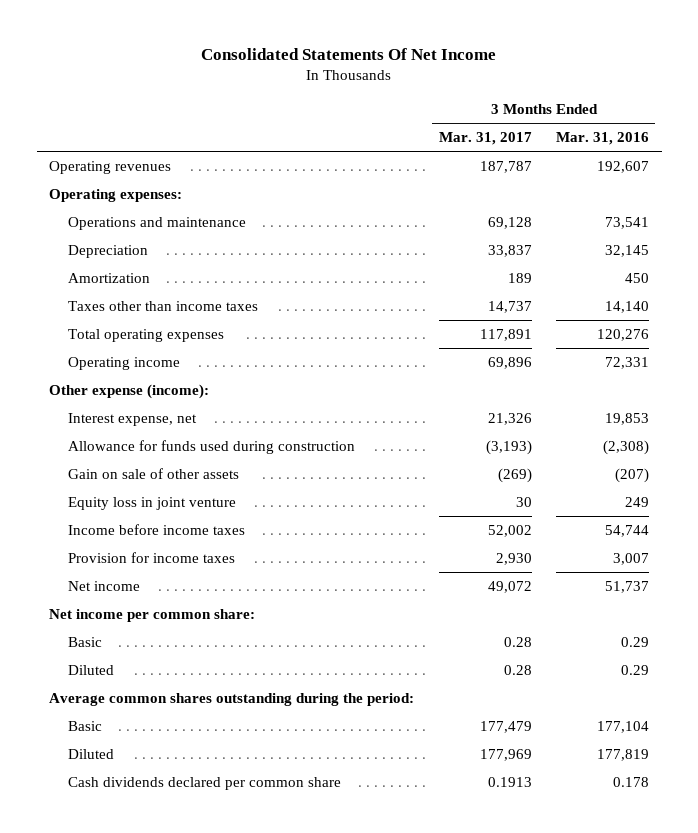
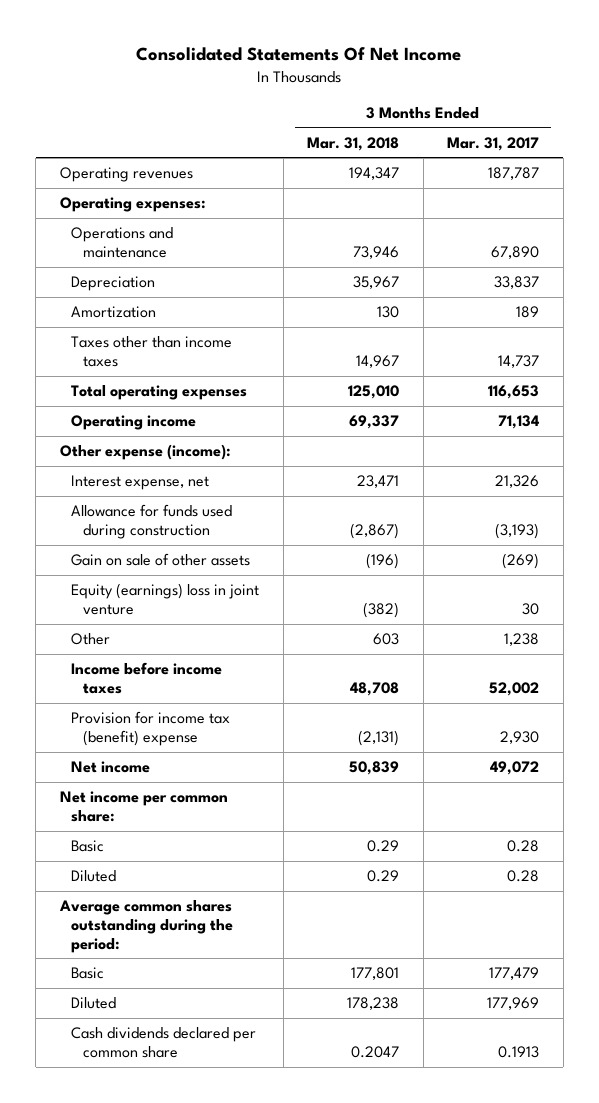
[556,132,650,146] Mar. 31, 2016 -> none
none -> [307,136,400,151] Mar. 31, 2018
[487,216,532,229] 69,128 -> [491,245,540,259] 67,890
[479,328,532,341] 117,891 -> [488,385,540,400] 116,653
[487,356,532,369] 69,896 -> [498,415,540,430] 71,134
[67,496,236,510] Equity loss in joint venture -> [71,583,260,615] Equity (earnings) loss in joint venture
none -> [71,633,111,646] Other
[67,551,235,563] Provision for income taxes -> [71,711,231,746] Provision for income tax (benefit) expense

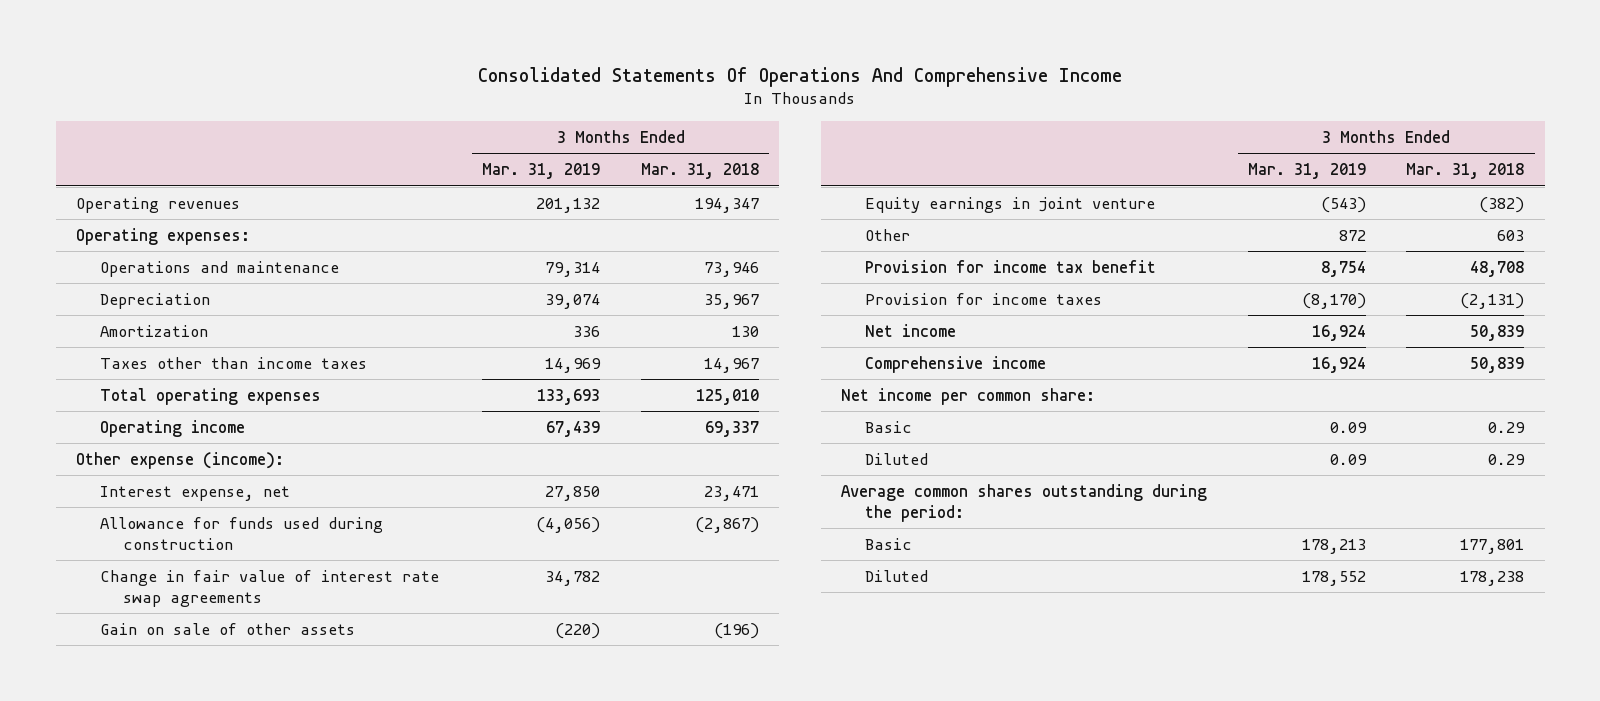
[136,47,462,62] Consolidated Statements Of Net Income -> [478,66,1123,87] Consolidated Statements Of Operations And Comprehensive Income
[447,136,540,151] Mar. 31, 2017 -> none
none -> [482,163,601,180] Mar. 31, 2019
none -> [99,569,439,607] Change in fair value of interest rate swap agreements
[71,583,260,615] Equity (earnings) loss in joint venture -> [864,196,1155,213] Equity earnings in joint venture
[71,662,223,694] Income before income taxes -> [864,259,1156,273] Provision for income tax benefit
[71,711,231,746] Provision for income tax (benefit) expense -> [864,292,1102,305] Provision for income taxes
none -> [864,355,1046,373] Comprehensive income
[71,1027,257,1058] Cash dividends declared per common share -> none

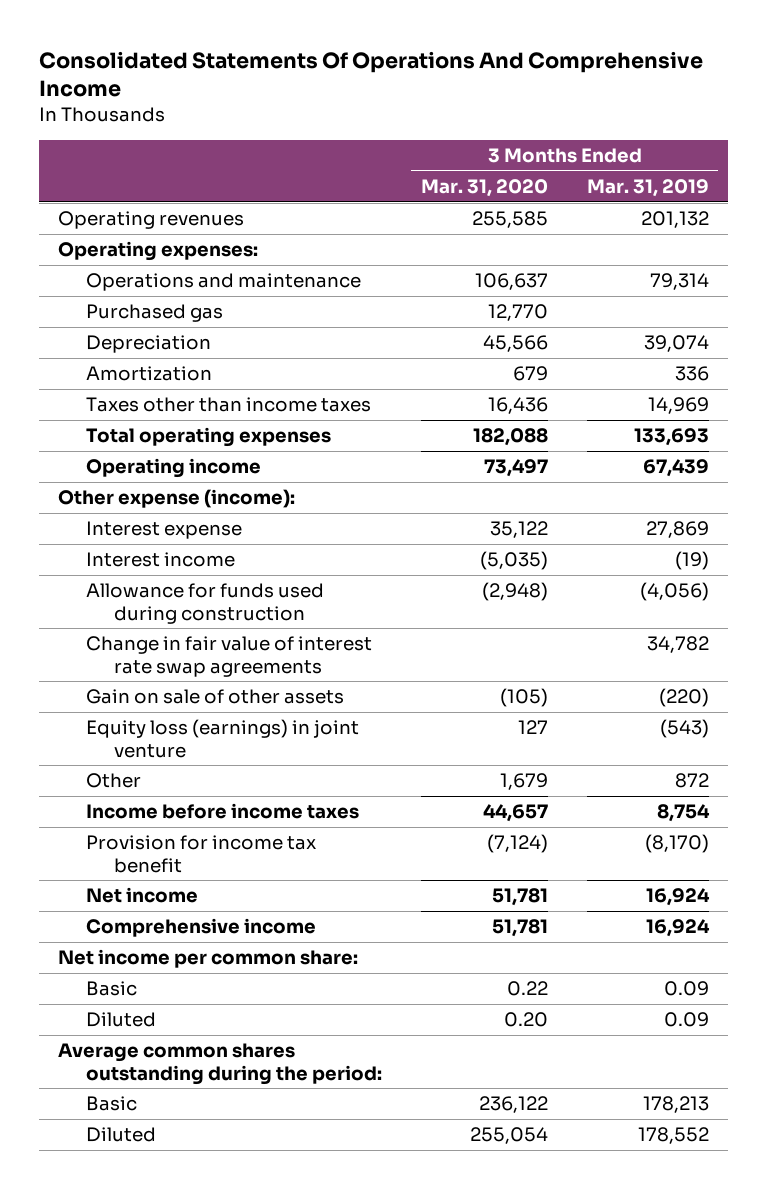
[641,163,760,180] Mar. 31, 2018 -> none
none -> [420,179,548,198] Mar. 31, 2020
none -> [86,304,224,323] Purchased gas
[99,485,290,501] Interest expense, net -> [86,521,243,540] Interest expense
[545,485,601,501] 27,850 -> [645,521,709,539] 27,869
none -> [86,552,236,568] Interest income
[864,196,1155,213] Equity earnings in joint venture -> [86,719,360,758] Equity loss (earnings) in joint venture
[864,292,1102,305] Provision for income taxes -> none
none -> [86,803,360,820] Income before income taxes
[1320,260,1366,277] 8,754 -> [644,834,709,854] (8,170)

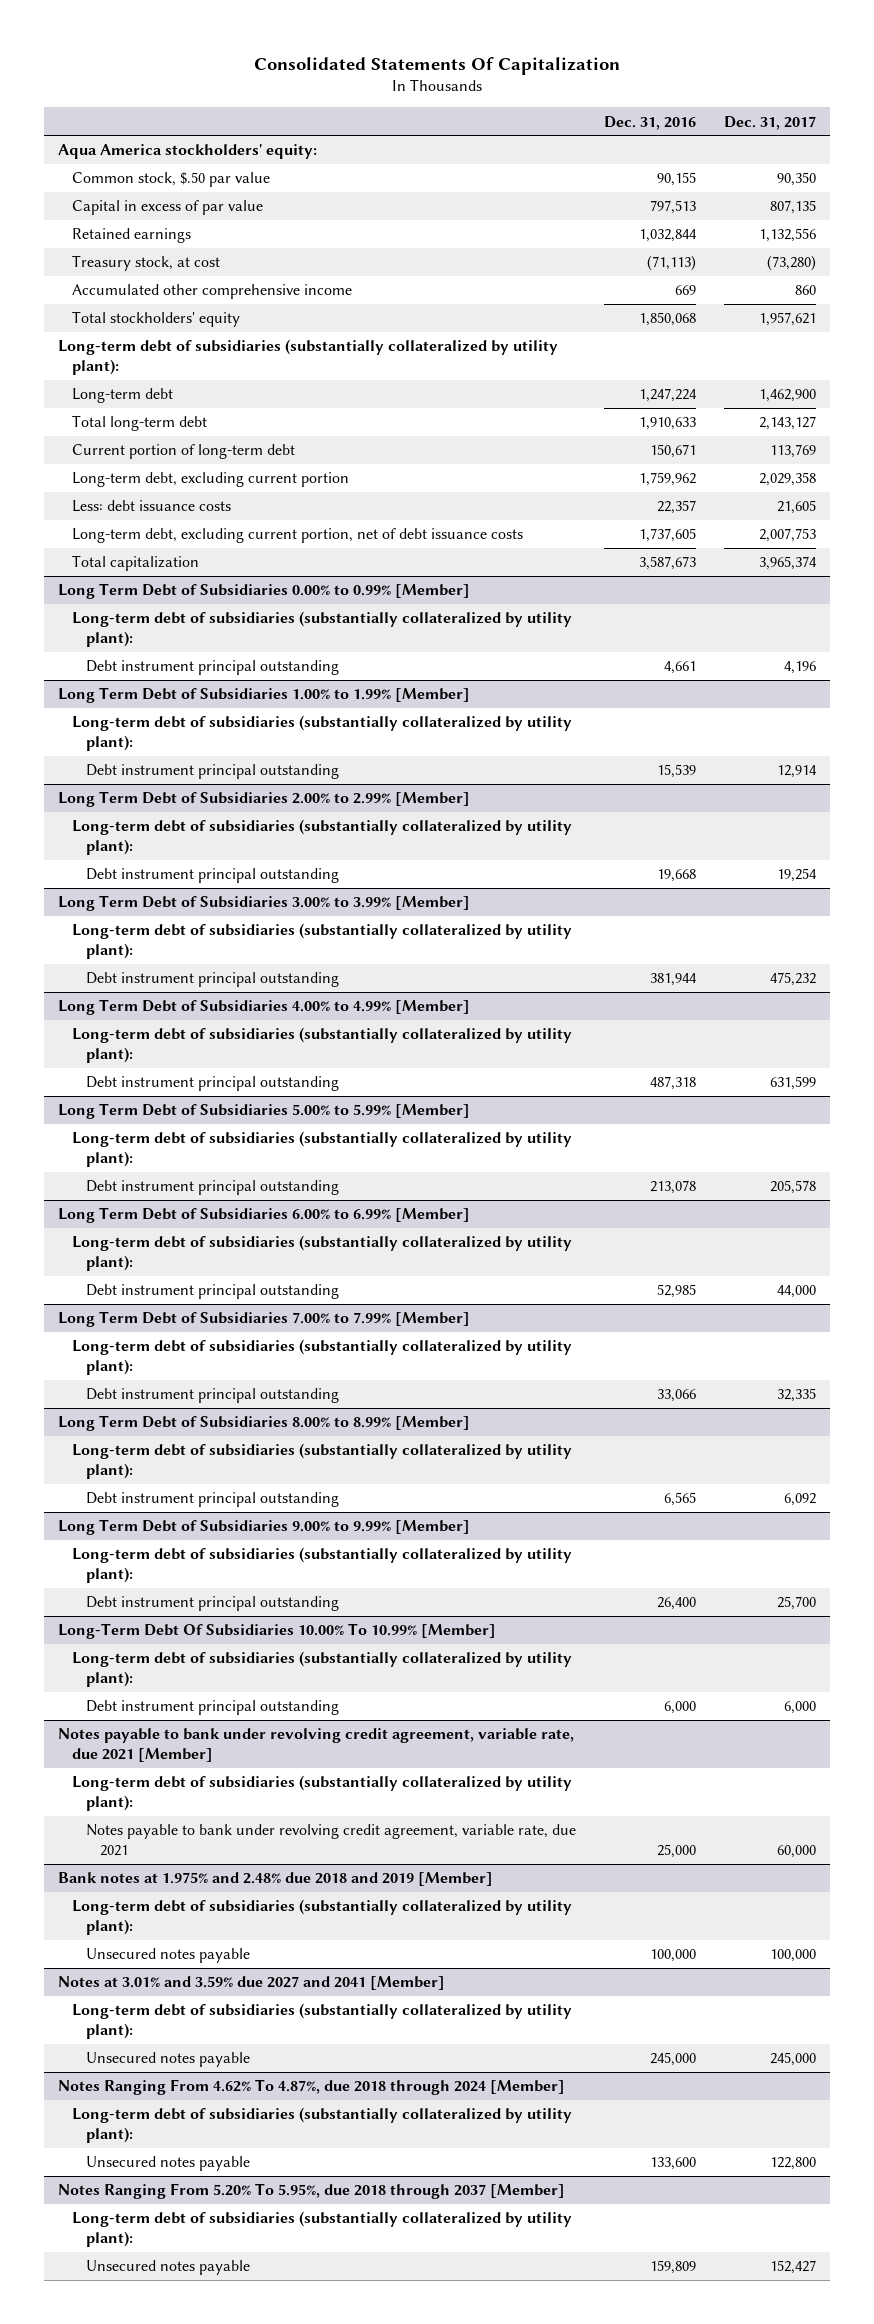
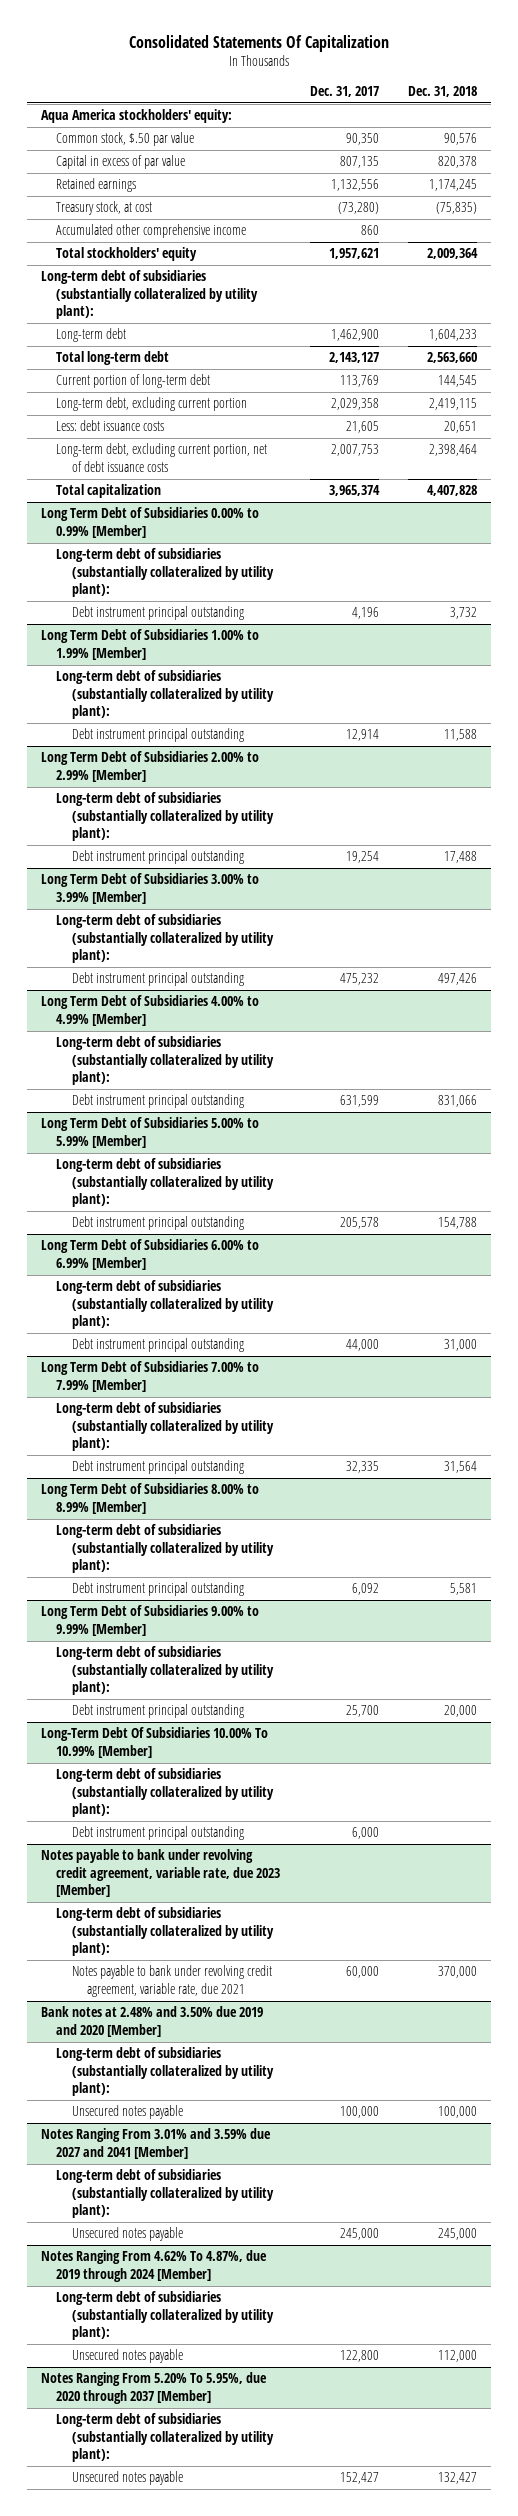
[604,115,697,130] Dec. 31, 2016 -> none
none -> [407,85,477,97] Dec. 31, 2018
[58,1728,575,1762] Notes payable to bank under revolving credit agreement, variable rate, due 2021 [Member] -> [41,1849,281,1898] Notes payable to bank under revolving credit agreement, variable rate, due 2023 [Member]
[58,1872,494,1887] Bank notes at 1.975% and 2.48% due 2018 and 2019 [Member] -> [41,2006,264,2037] Bank notes at 2.48% and 3.50% due 2019 and 2020 [Member]
[58,1976,446,1991] Notes at 3.01% and 3.59% due 2027 and 2041 [Member] -> [41,2128,272,2159] Notes Ranging From 3.01% and 3.59% due 2027 and 2041 [Member]
[58,2079,566,2096] Notes Ranging From 4.62% To 4.87%, due 2018 through 2024 [Member] -> [41,2250,268,2282] Notes Ranging From 4.62% To 4.87%, due 2019 through 2024 [Member]
[58,2183,566,2200] Notes Ranging From 5.20% To 5.95%, due 2018 through 2037 [Member] -> [41,2372,268,2404] Notes Ranging From 5.20% To 5.95%, due 2020 through 2037 [Member]

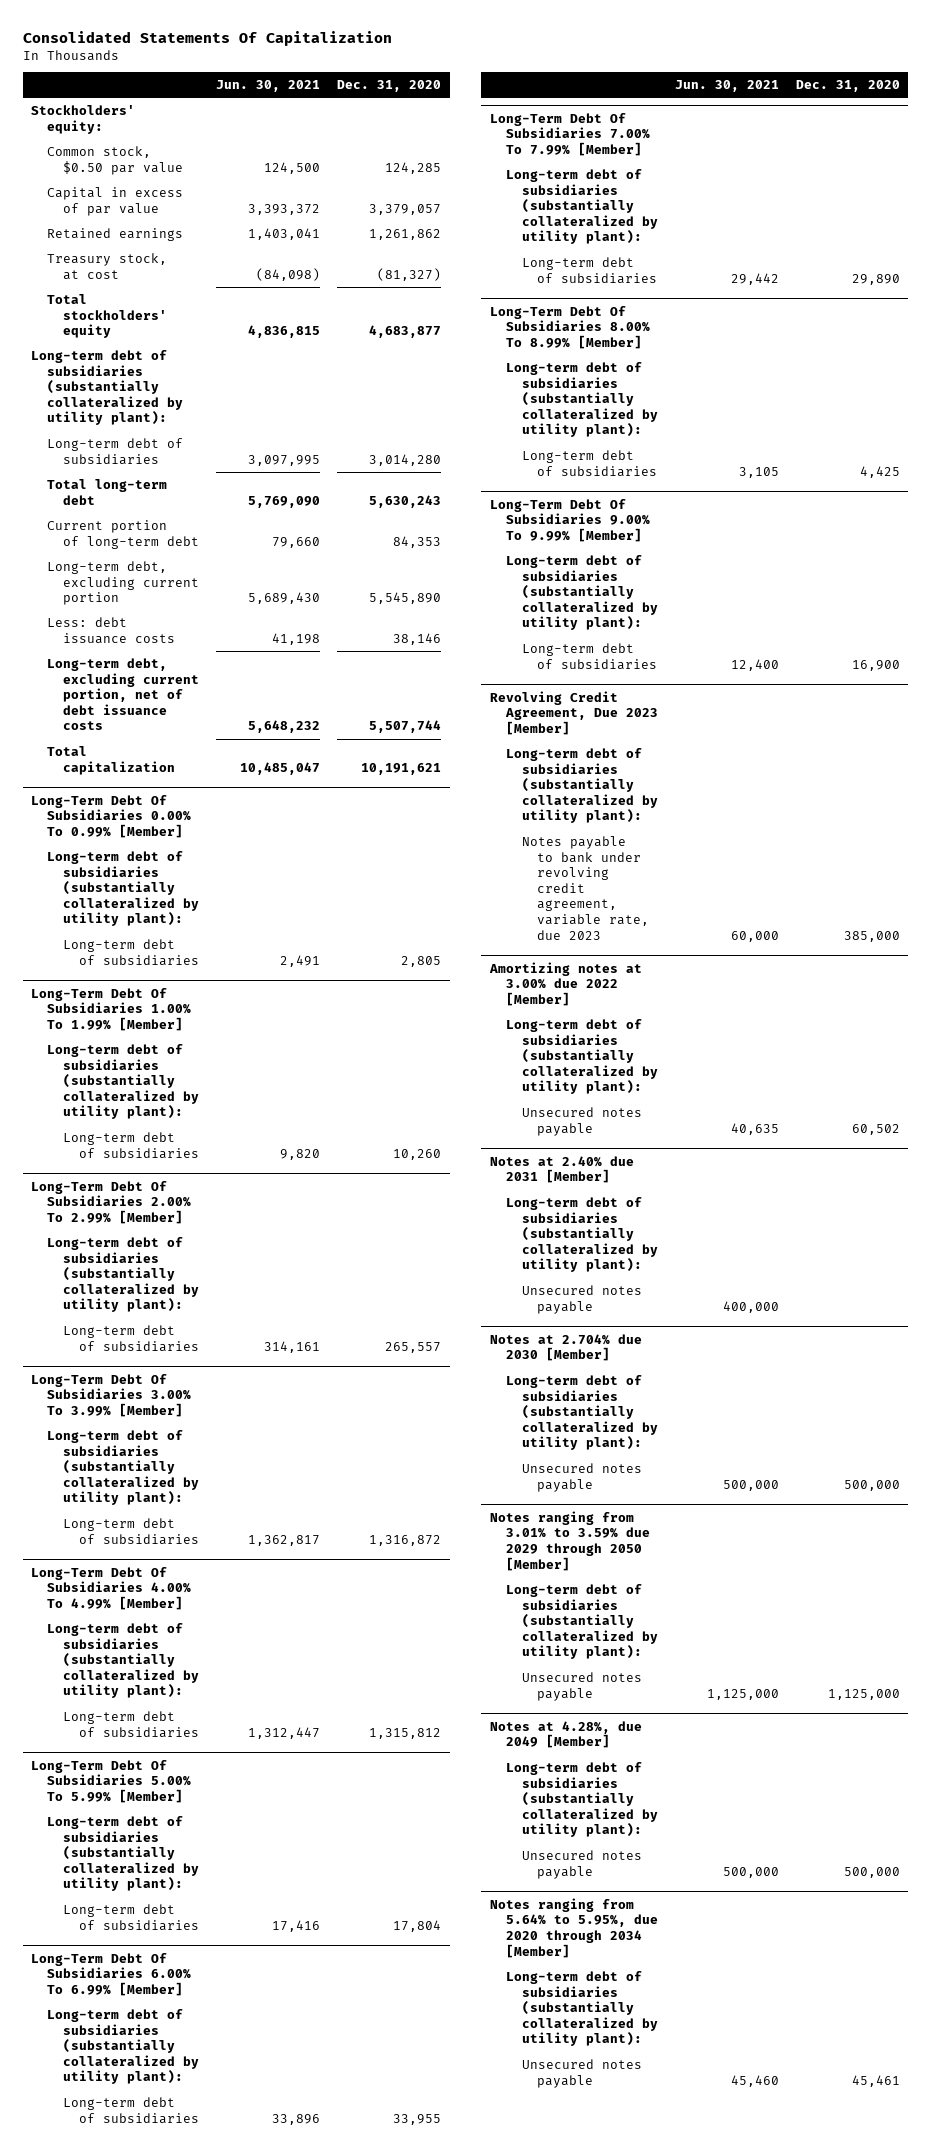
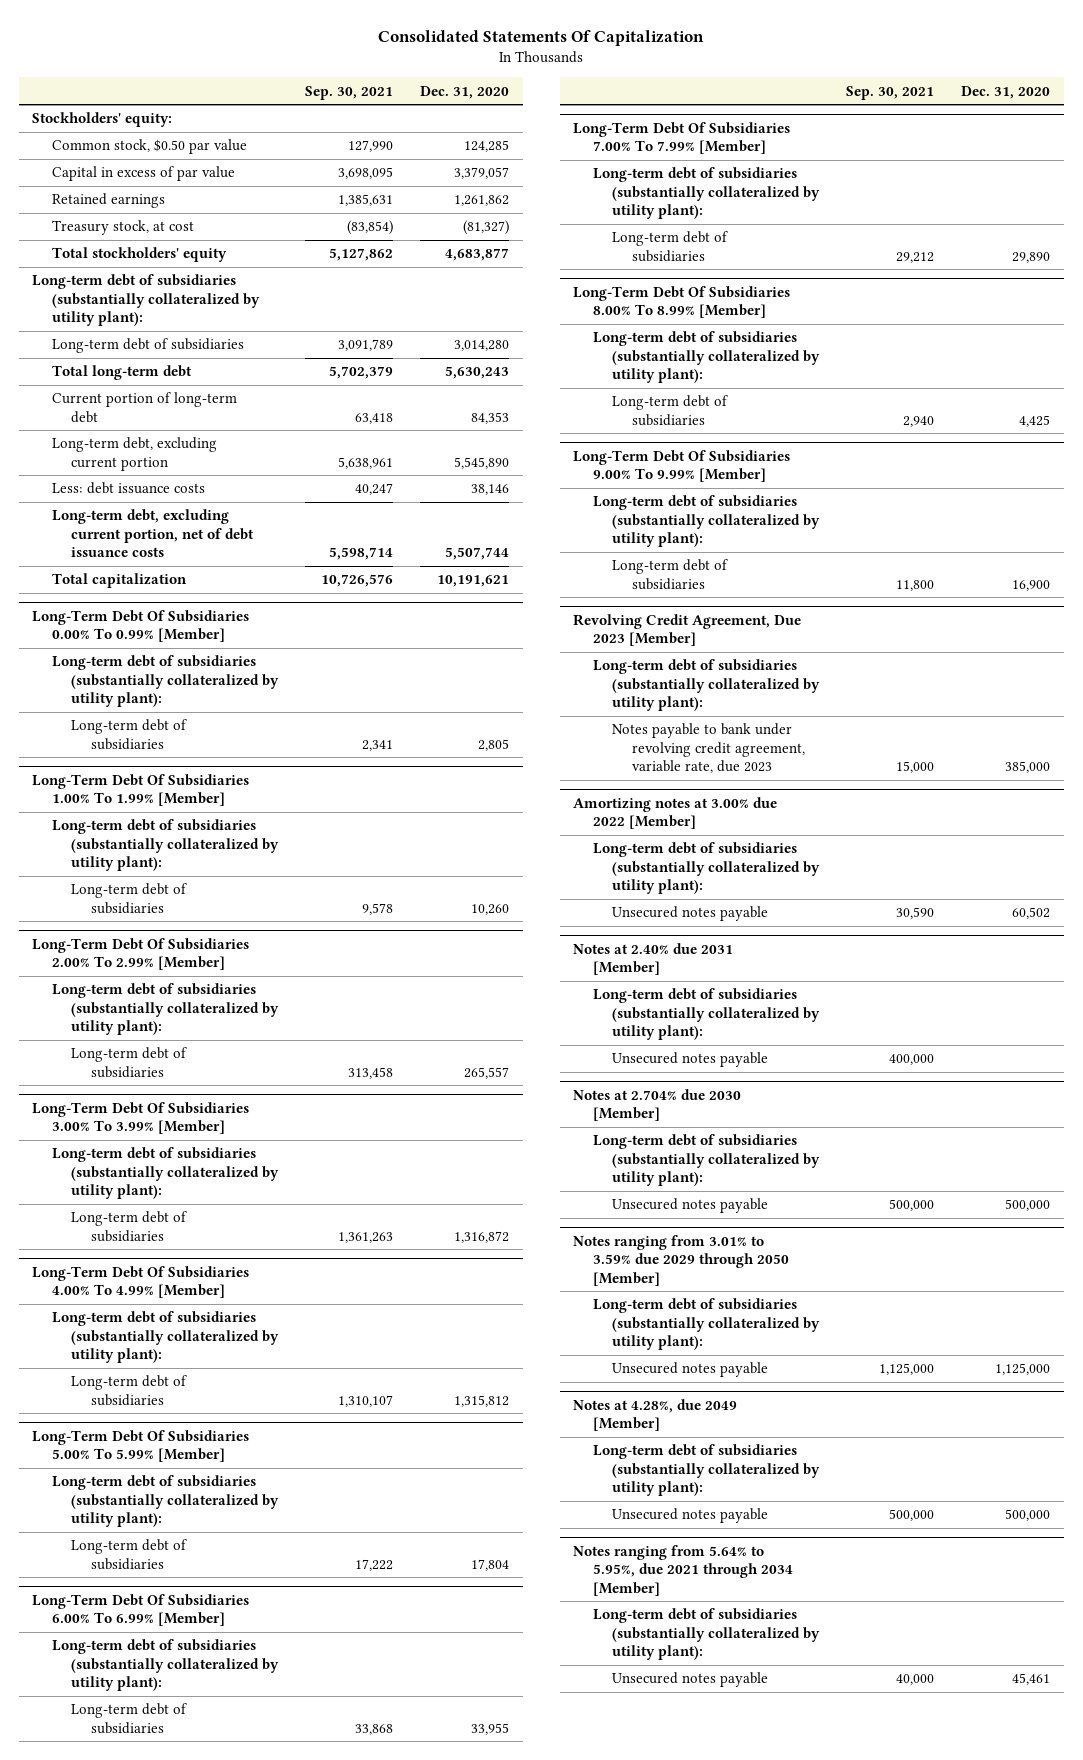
[216,80,321,93] Jun. 30, 2021 -> none
none -> [305,85,394,100] Sep. 30, 2021
[489,1897,658,1958] Notes ranging from 5.64% to 5.95%, due 2020 through 2034 [Member] -> [573,1544,793,1596] Notes ranging from 5.64% to 5.95%, due 2021 through 2034 [Member]

